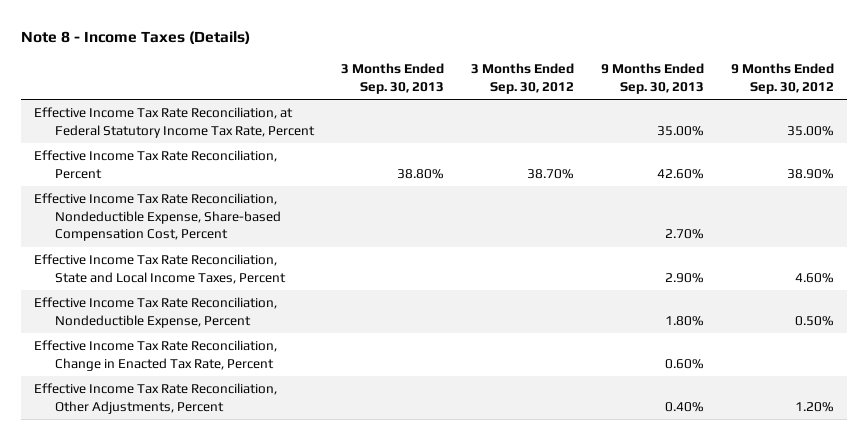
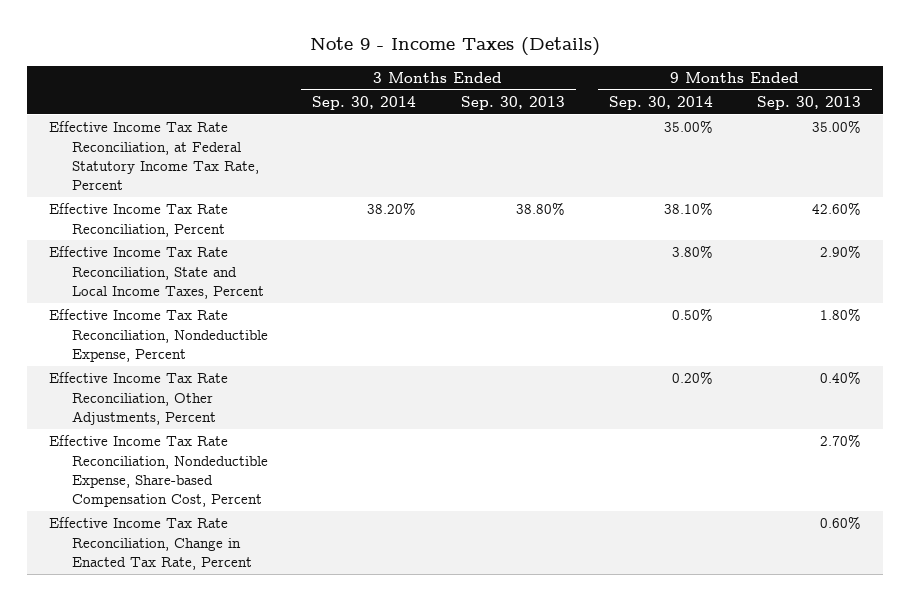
[20,31,250,45] Note 8 - Income Taxes (Details) -> [309,37,600,57] Note 9 - Income Taxes (Details)
[471,63,575,94] 3 Months Ended Sep. 30, 2012 -> none
[731,63,835,94] 9 Months Ended Sep. 30, 2012 -> none
none -> [312,95,417,110] Sep. 30, 2014
none -> [608,95,713,110] Sep. 30, 2014
[34,193,282,242] Effective Income Tax Rate Reconciliation, Nondeductible Expense, Share-based Compensation Cost, Percent -> [48,435,269,508] Effective Income Tax Rate Reconciliation, Nondeductible Expense, Share-based Compensation Cost, Percent
[34,340,278,371] Effective Income Tax Rate Reconciliation, Change in Enacted Tax Rate, Percent -> [48,517,253,570] Effective Income Tax Rate Reconciliation, Change in Enacted Tax Rate, Percent

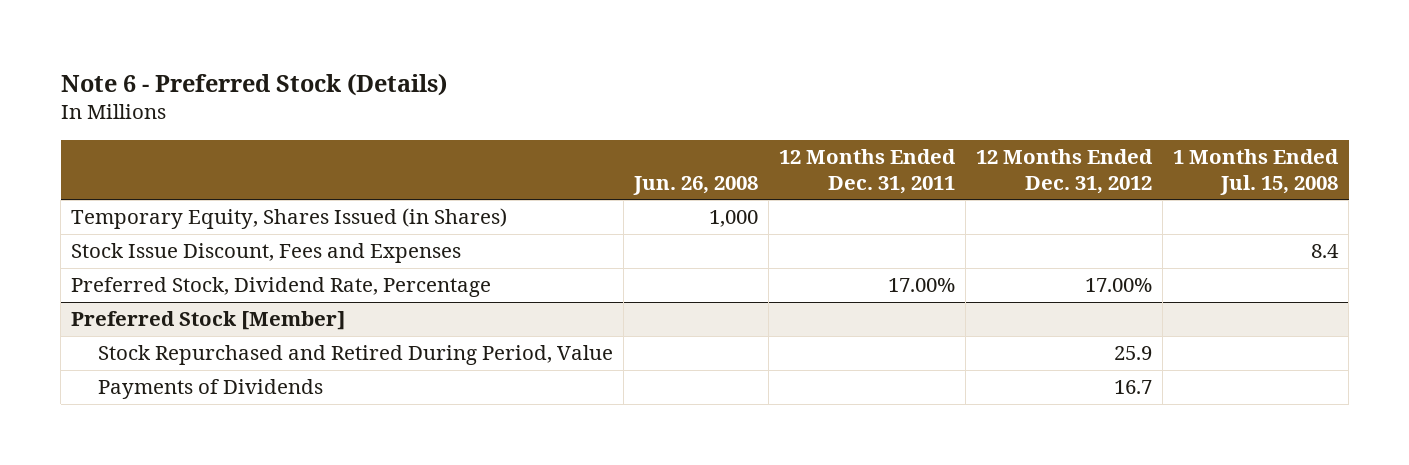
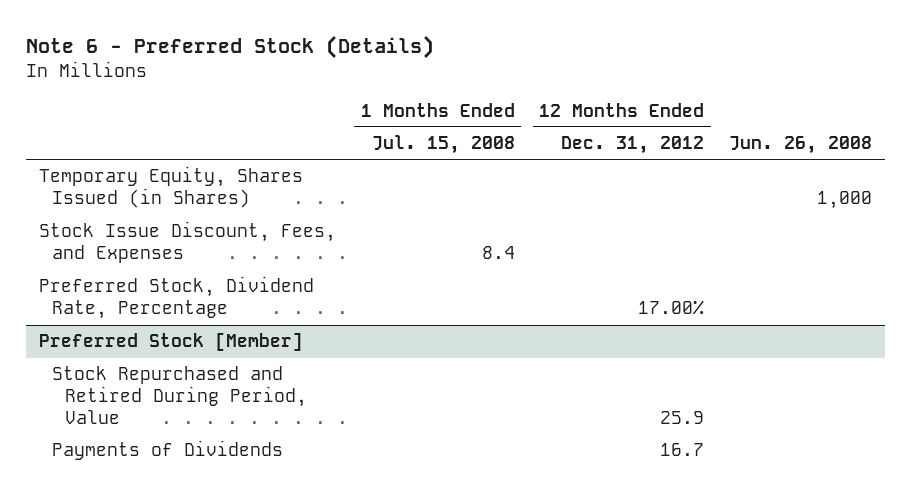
[778,148,956,194] 12 Months Ended Dec. 31, 2011 -> none
[71,243,462,264] Stock Issue Discount, Fees and Expenses -> [38,221,336,264] Stock Issue Discount, Fees, and Expenses

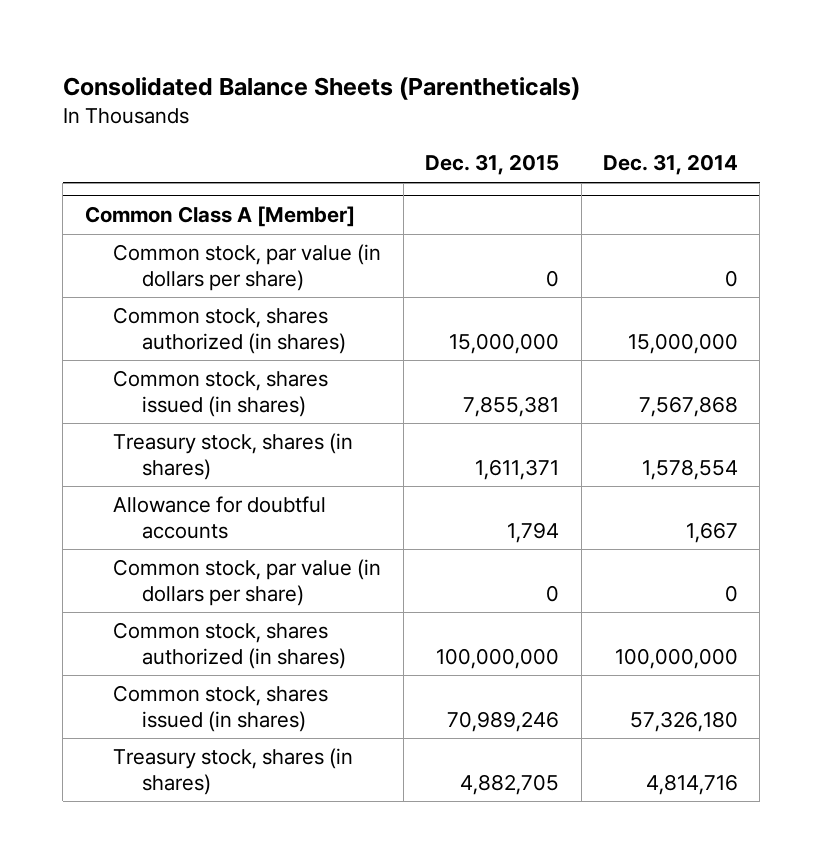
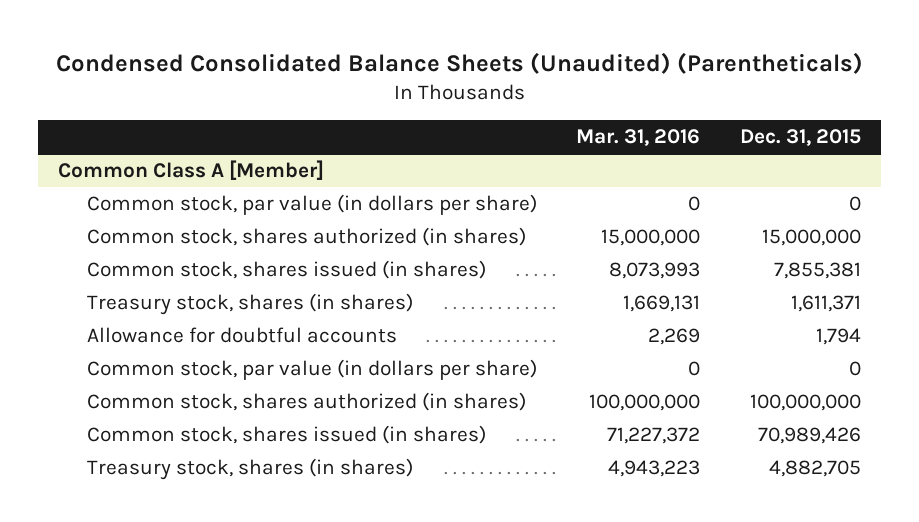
[62,77,580,101] Consolidated Balance Sheets (Parentheticals) -> [55,51,863,74] Condensed Consolidated Balance Sheets (Unaudited) (Parentheticals)
[603,154,739,176] Dec. 31, 2014 -> none
none -> [576,129,701,147] Mar. 31, 2016
[447,710,560,732] 70,989,246 -> [757,427,861,445] 70,989,426

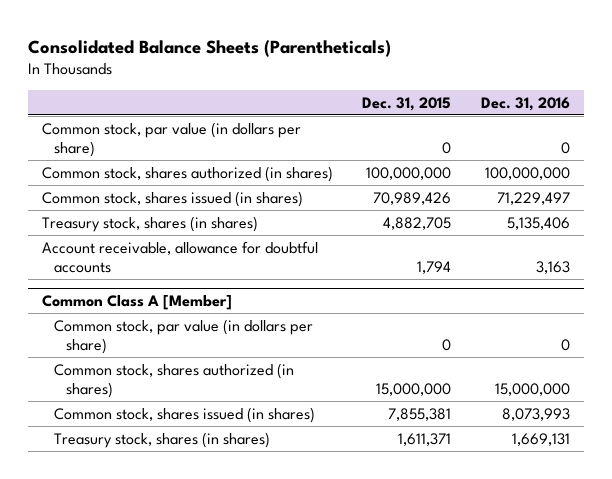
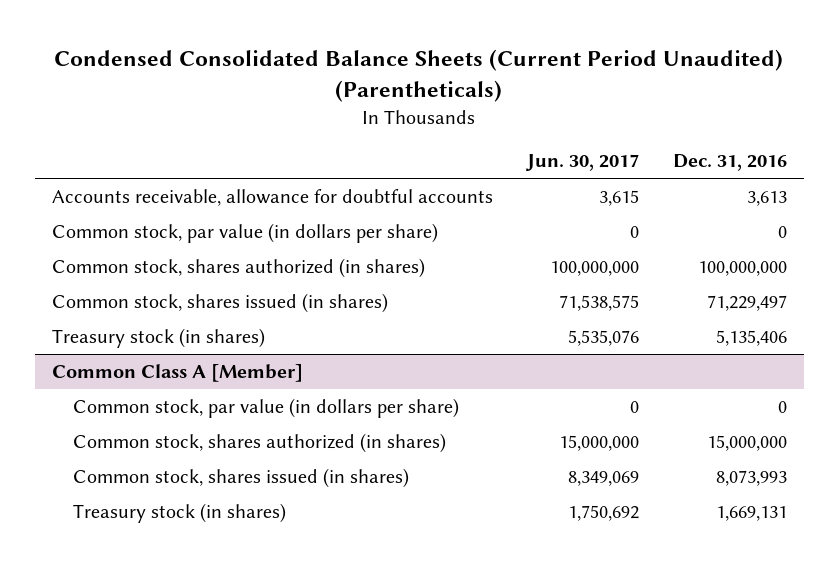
[27,39,391,57] Consolidated Balance Sheets (Parentheticals) -> [54,49,784,102] Condensed Consolidated Balance Sheets (Current Period Unaudited) (Parentheticals)
[362,96,452,111] Dec. 31, 2015 -> none
none -> [524,154,639,172] Jun. 30, 2017
none -> [52,188,494,206] Accounts receivable, allowance for doubtful accounts
[42,240,319,273] Account receivable, allowance for doubtful accounts -> none
[42,215,259,232] Treasury stock, shares (in shares) -> [52,327,266,348] Treasury stock (in shares)
[54,431,271,448] Treasury stock, shares (in shares) -> [72,502,286,523] Treasury stock (in shares)

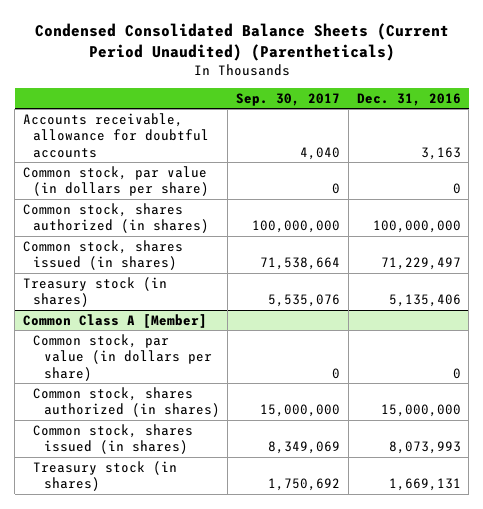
[524,154,639,172] Jun. 30, 2017 -> none
none -> [236,93,341,107] Sep. 30, 2017
[746,190,787,206] 3,613 -> [420,146,461,160] 3,163

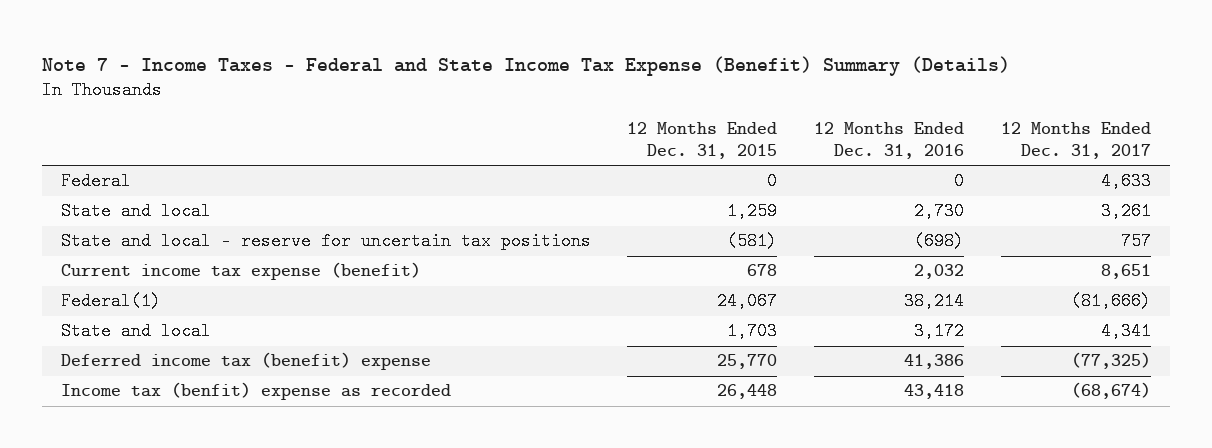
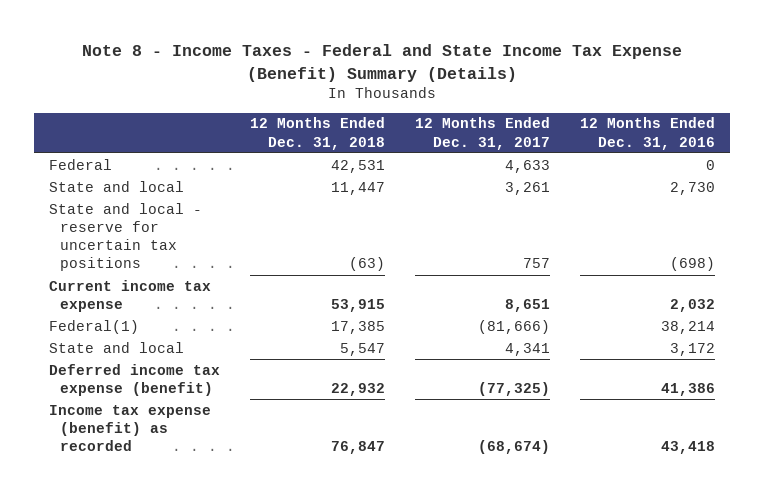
[42,55,1011,76] Note 7 - Income Taxes - Federal and State Income Tax Expense (Benefit) Summary (Details) -> [81,44,682,82] Note 8 - Income Taxes - Federal and State Income Tax Expense (Benefit) Summary (Details)
[627,121,778,160] 12 Months Ended Dec. 31, 2015 -> none
none -> [249,117,385,150] 12 Months Ended Dec. 31, 2018
[60,262,421,281] Current income tax expense (benefit) -> [49,279,212,312] Current income tax expense
[60,352,431,371] Deferred income tax (benefit) expense -> [49,363,221,396] Deferred income tax expense (benefit)
[60,382,451,401] Income tax (benfit) expense as recorded -> [49,404,212,452] Income tax expense (benefit) as recorded

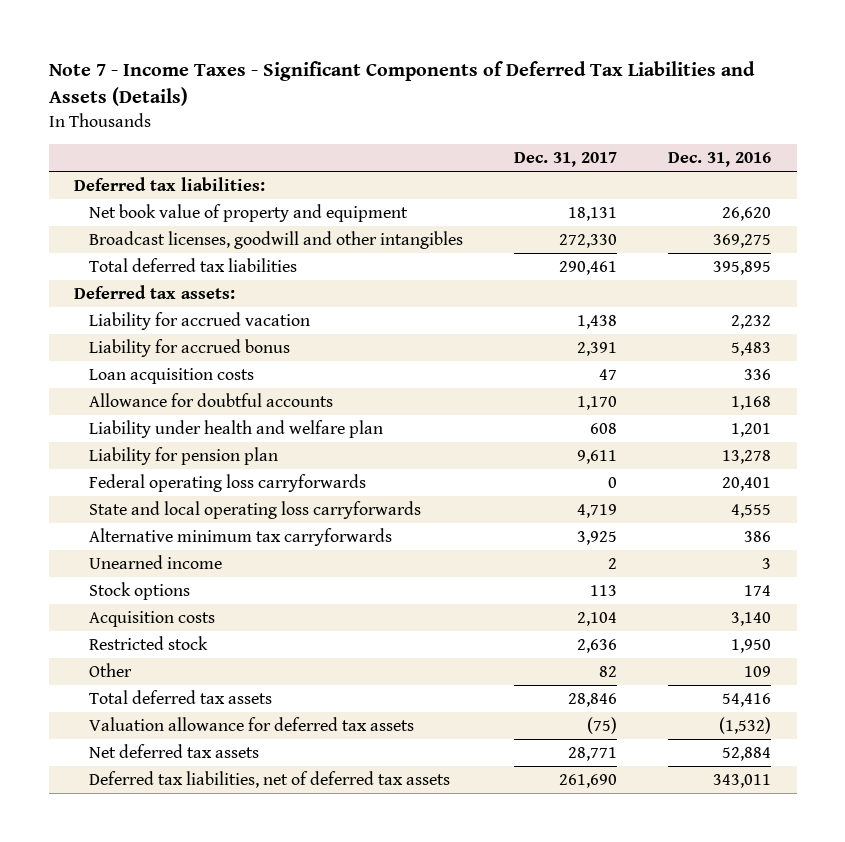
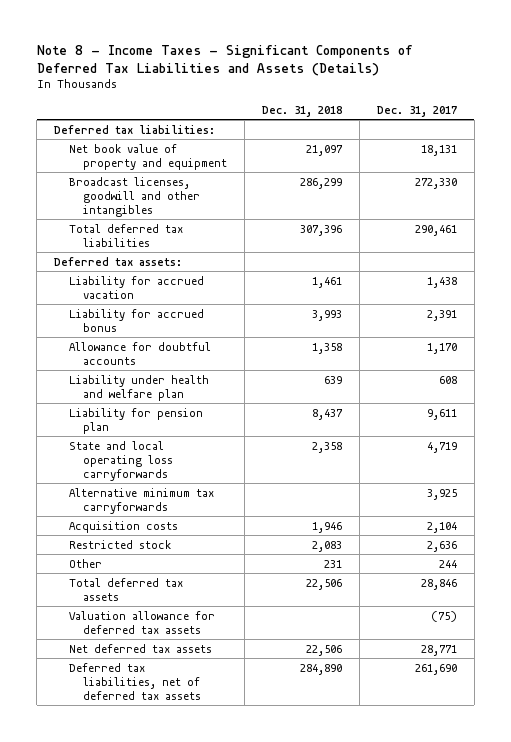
[48,60,755,107] Note 7 - Income Taxes - Significant Components of Deferred Tax Liabilities and Assets (Details) -> [36,44,412,76] Note 8 - Income Taxes - Significant Components of Deferred Tax Liabilities and Assets (Details)
[668,152,772,168] Dec. 31, 2016 -> none
none -> [261,105,342,117] Dec. 31, 2018
[88,367,254,384] Loan acquisition costs -> none
[88,473,366,492] Federal operating loss carryforwards -> none
[88,554,222,569] Unearned income -> none
[88,581,190,600] Stock options -> none
[599,665,618,677] 82 -> [438,559,457,568] 244

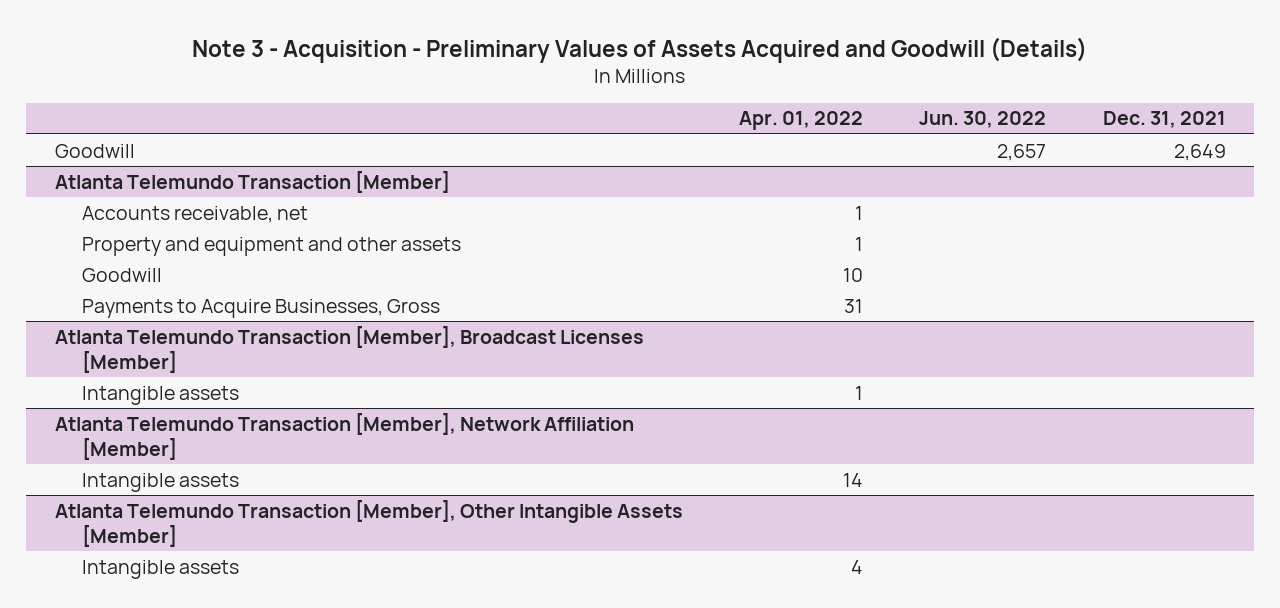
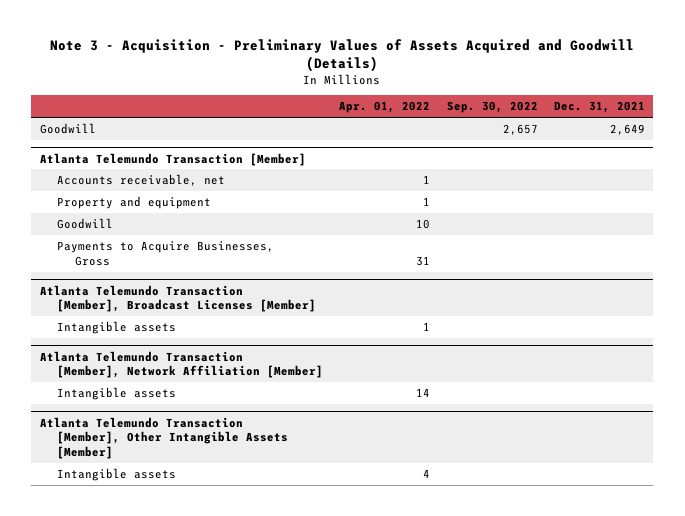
[919,111,1047,129] Jun. 30, 2022 -> none
none -> [446,101,538,114] Sep. 30, 2022
[81,236,461,256] Property and equipment and other assets -> [57,196,212,210] Property and equipment

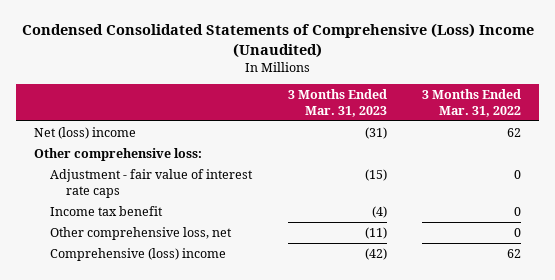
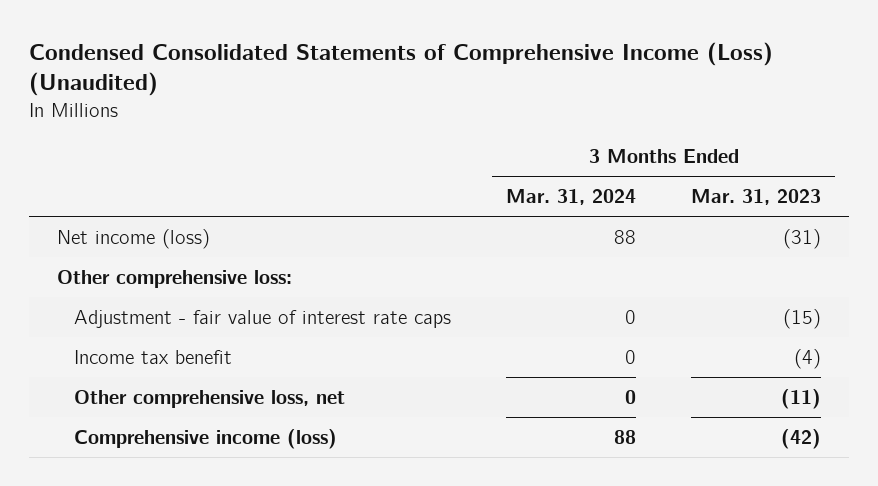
[21,23,534,58] Condensed Consolidated Statements of Comprehensive (Loss) Income (Unaudited) -> [29,41,774,97] Condensed Consolidated Statements of Comprehensive Income (Loss) (Unaudited)
[422,88,522,118] 3 Months Ended Mar. 31, 2022 -> none
none -> [505,189,636,206] Mar. 31, 2024
[33,126,136,139] Net (loss) income -> [56,228,210,249] Net income (loss)
[49,247,226,261] Comprehensive (loss) income -> [73,428,337,449] Comprehensive income (loss)

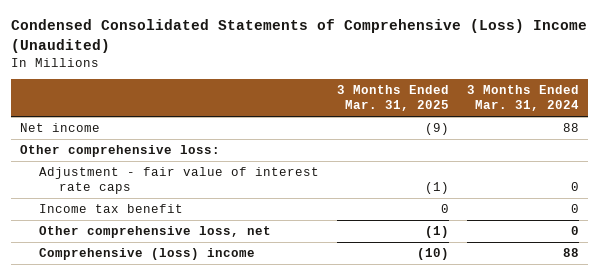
[29,41,774,97] Condensed Consolidated Statements of Comprehensive Income (Loss) (Unaudited) -> [10,19,587,53] Condensed Consolidated Statements of Comprehensive (Loss) Income (Unaudited)
[691,189,822,206] Mar. 31, 2023 -> none
none -> [337,85,450,112] 3 Months Ended Mar. 31, 2025
[56,228,210,249] Net income (loss) -> [19,123,100,133] Net income
[73,428,337,449] Comprehensive income (loss) -> [39,248,256,261] Comprehensive (loss) income

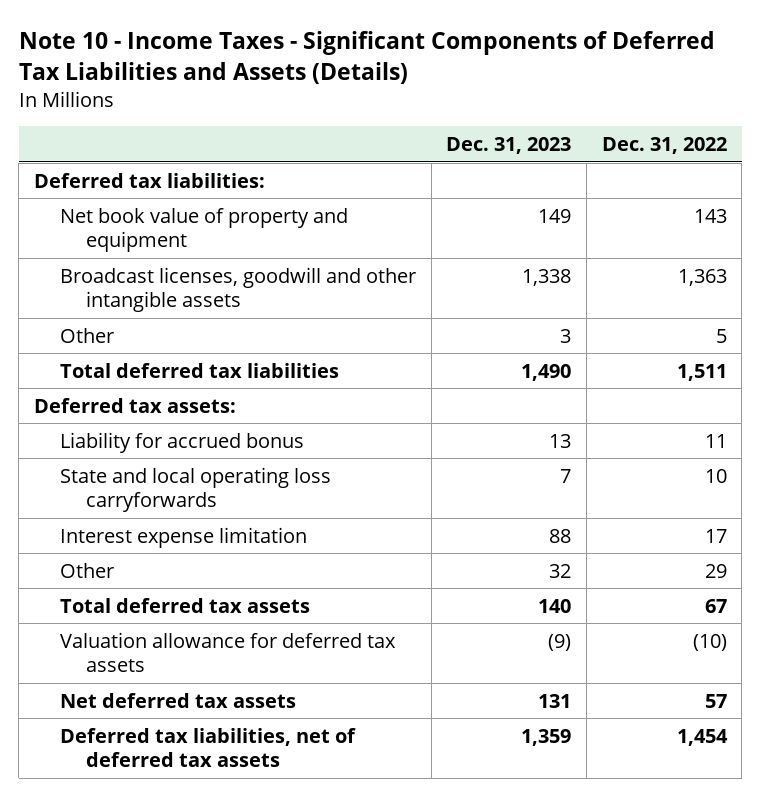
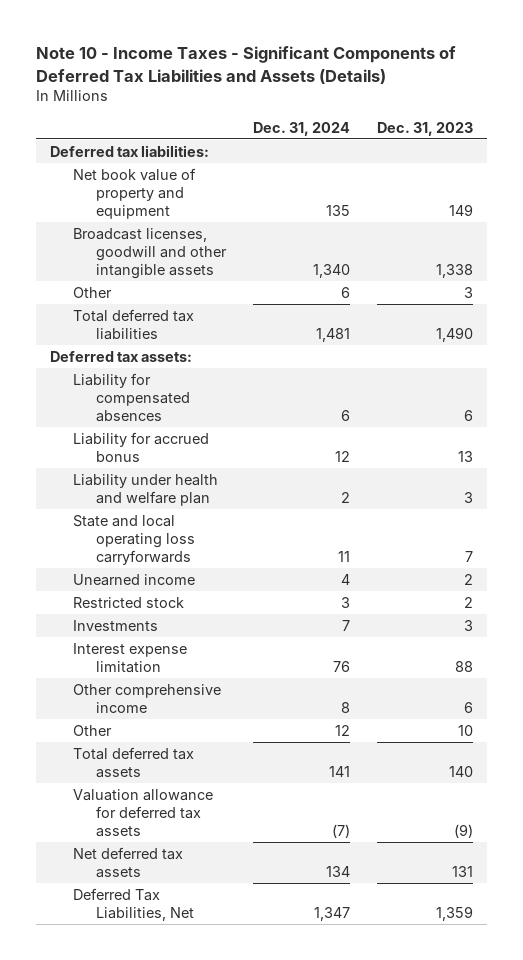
[601,137,727,155] Dec. 31, 2022 -> none
none -> [253,121,351,136] Dec. 31, 2024
none -> [73,372,191,423] Liability for compensated absences
none -> [73,473,219,507] Liability under health and welfare plan
none -> [73,573,196,586] Unearned income
none -> [73,596,185,608] Restricted stock
none -> [73,619,159,631] Investments
none -> [73,683,222,714] Other comprehensive income
[549,563,572,578] 32 -> [458,724,474,736] 10
[59,727,356,768] Deferred tax liabilities, net of deferred tax assets -> [73,887,195,922] Deferred Tax Liabilities, Net

